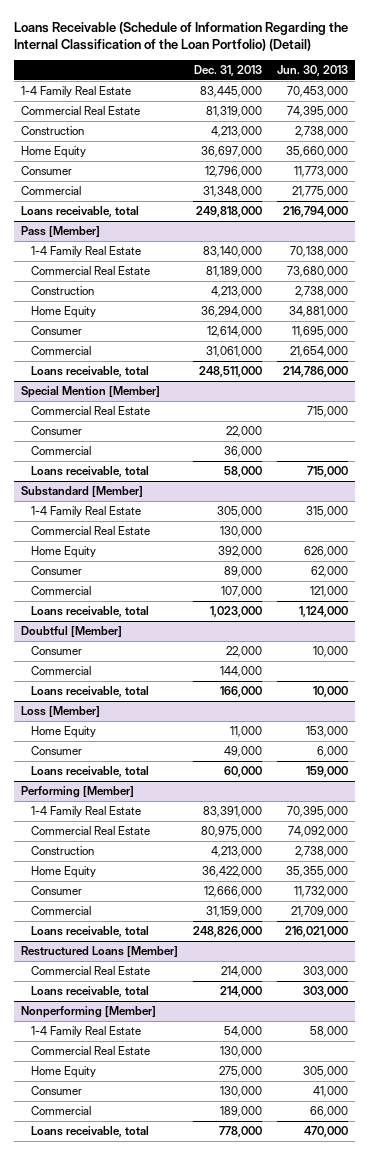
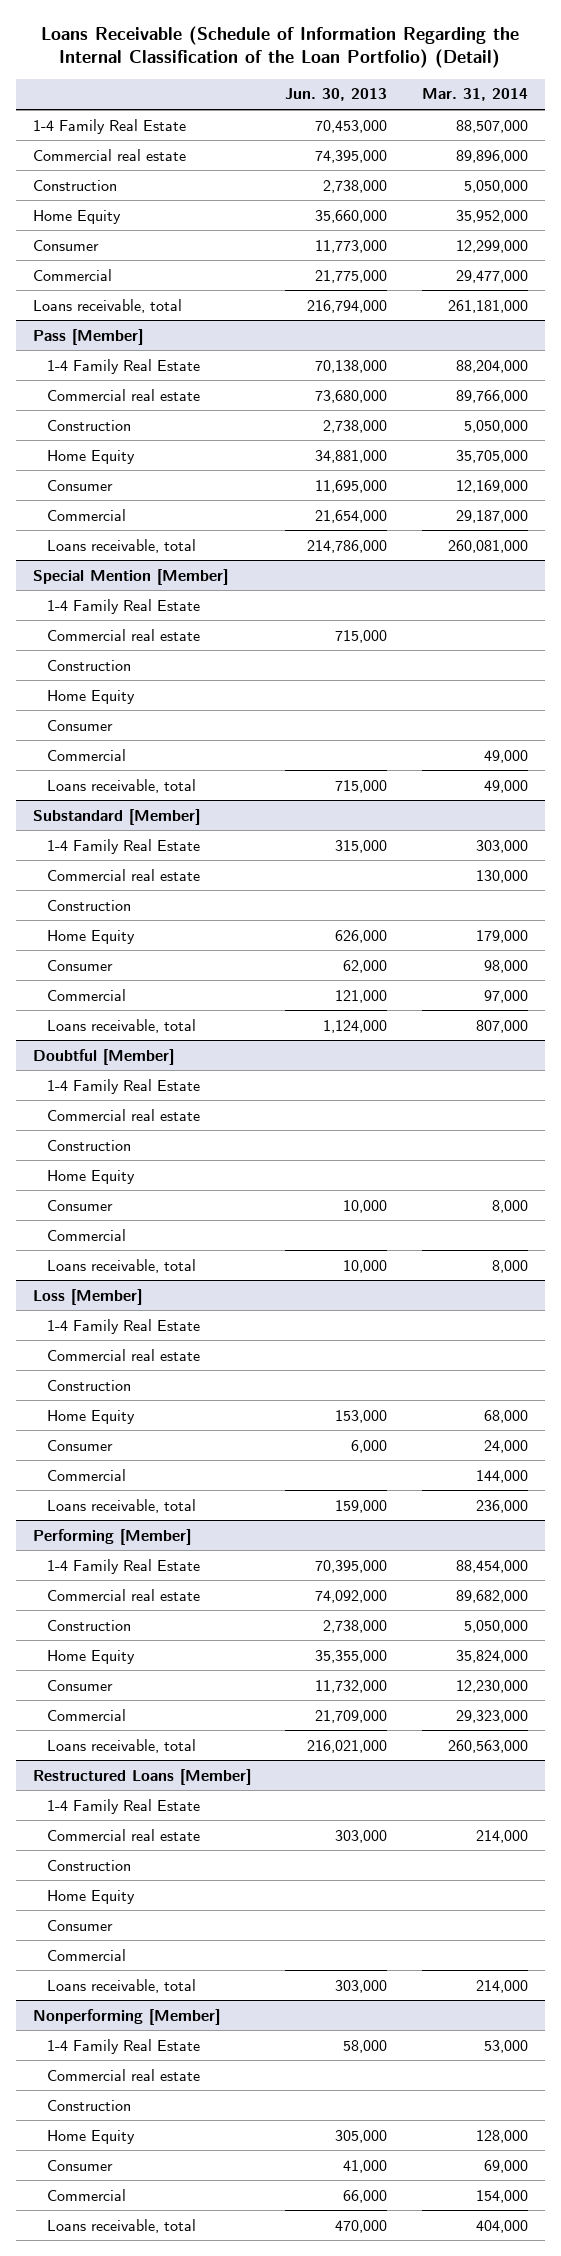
[194,65,263,77] Dec. 31, 2013 -> none
none -> [421,88,528,102] Mar. 31, 2014
[21,105,141,115] Commercial Real Estate -> [33,148,187,161] Commercial real estate
[31,265,151,275] Commercial Real Estate -> [47,388,201,401] Commercial real estate
none -> [47,598,201,614] 1-4 Family Real Estate
[31,405,151,415] Commercial Real Estate -> [47,628,201,641] Commercial real estate
none -> [47,659,132,671] Construction
none -> [47,689,136,704] Home Equity
[31,525,151,535] Commercial Real Estate -> [47,868,201,881] Commercial real estate
none -> [47,899,132,911] Construction
none -> [47,1078,201,1094] 1-4 Family Real Estate
none -> [47,1108,201,1121] Commercial real estate
none -> [47,1139,132,1151] Construction
none -> [47,1169,136,1184] Home Equity
none -> [47,1318,201,1334] 1-4 Family Real Estate
none -> [47,1348,201,1361] Commercial real estate
none -> [47,1379,132,1391] Construction
none -> [47,1468,127,1481] Commercial
[31,825,151,835] Commercial Real Estate -> [47,1588,201,1601] Commercial real estate
none -> [47,1798,201,1814] 1-4 Family Real Estate
[31,965,151,975] Commercial Real Estate -> [47,1828,201,1841] Commercial real estate
none -> [47,1859,132,1871] Construction
none -> [47,1889,136,1904] Home Equity
none -> [47,1919,114,1931] Consumer
none -> [47,1948,127,1961] Commercial
[31,1045,151,1055] Commercial Real Estate -> [47,2068,201,2081] Commercial real estate
none -> [47,2099,132,2111] Construction

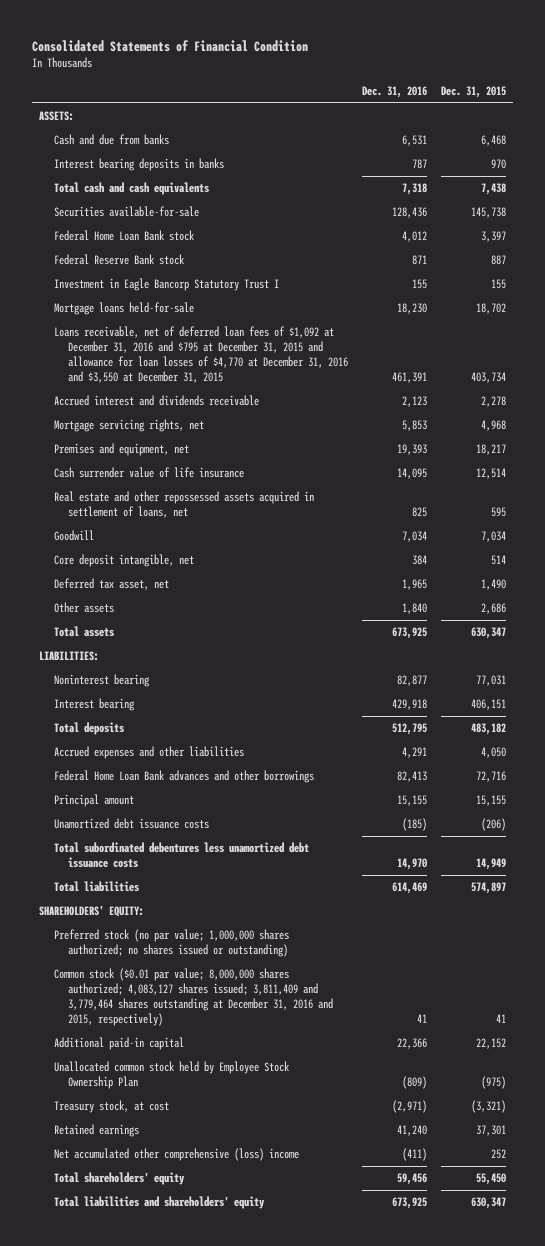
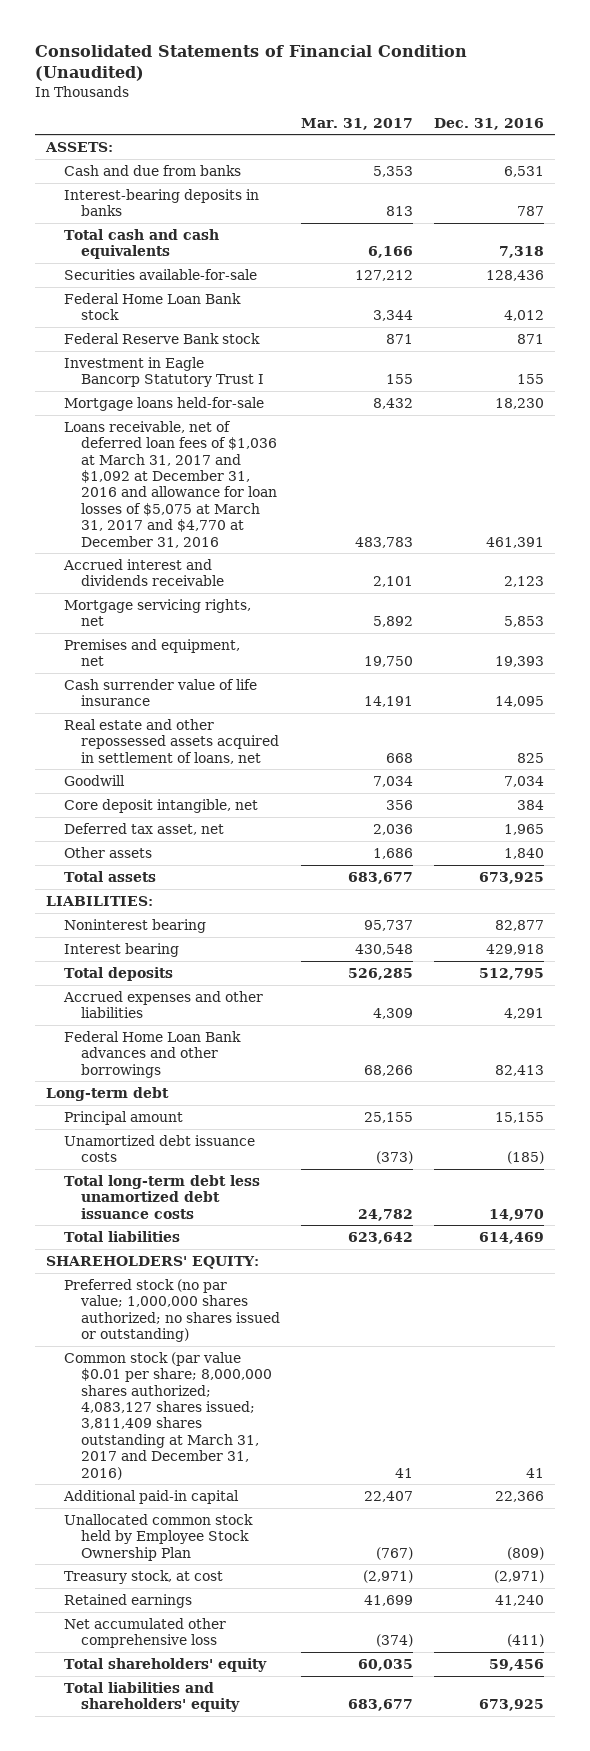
[32,39,309,52] Consolidated Statements of Financial Condition -> [35,44,468,82] Consolidated Statements of Financial Condition (Unaudited)
[440,86,506,99] Dec. 31, 2015 -> none
none -> [301,117,414,130] Mar. 31, 2017
[53,158,224,172] Interest bearing deposits in banks -> [63,188,259,217] Interest-bearing deposits in banks
[53,326,348,384] Loans receivable, net of deferred loan fees of $1,092 at December 31, 2016 and $795 at December 31, 2015 and allowance for loan losses of $4,770 at December 31, 2016 and $3,550 at December 31, 2015 -> [63,420,278,548] Loans receivable, net of deferred loan fees of $1,036 at March 31, 2017 and $1,092 at December 31, 2016 and allowance for loan losses of $5,075 at March 31, 2017 and $4,770 at December 31, 2016
none -> [45,1086,169,1101] Long-term debt
[53,842,309,869] Total subordinated debentures less unamortized debt issuance costs -> [63,1174,260,1219] Total long-term debt less unamortized debt issuance costs
[53,968,333,1027] Common stock ($0.01 par value; 8,000,000 shares authorized; 4,083,127 shares issued; 3,811,409 and 3,779,464 shares outstanding at December 31, 2016 and 2015, respectively) -> [63,1351,273,1480] Common stock (par value $0.01 per share; 8,000,000 shares authorized; 4,083,127 shares issued; 3,811,409 shares outstanding at March 31, 2017 and December 31, 2016)
[53,1148,299,1162] Net accumulated other comprehensive (loss) income -> [63,1617,226,1649] Net accumulated other comprehensive loss

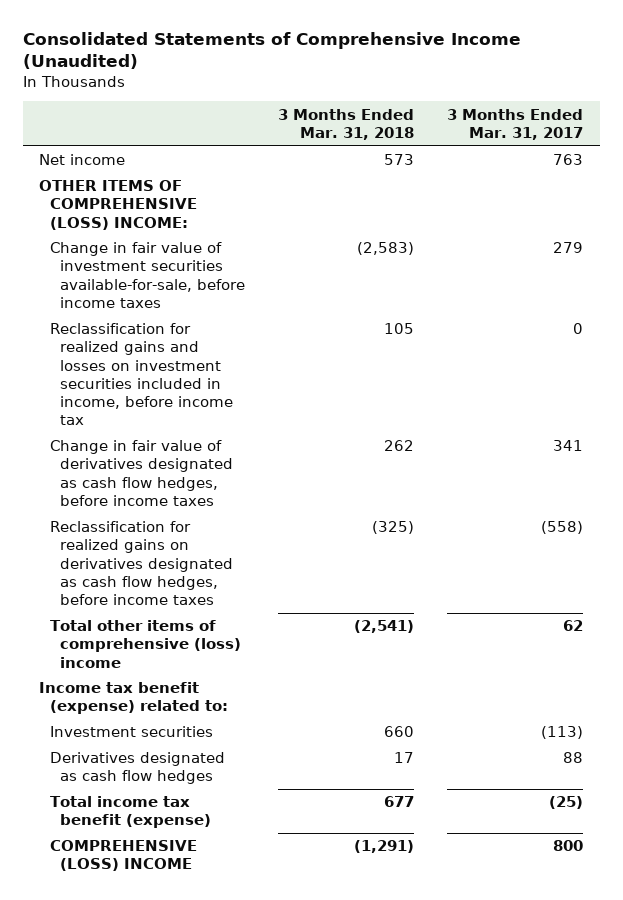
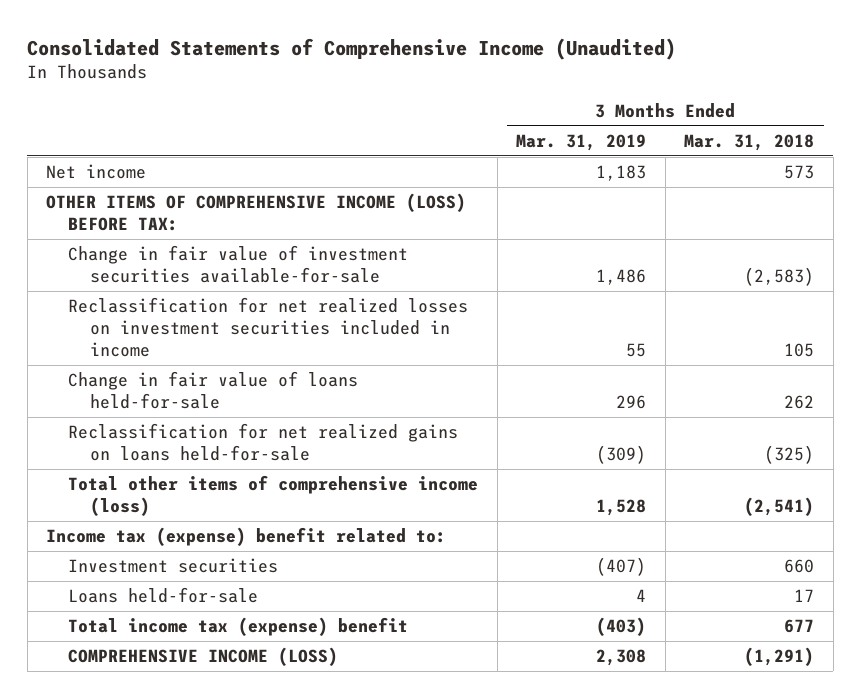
[447,108,584,140] 3 Months Ended Mar. 31, 2017 -> none
none -> [516,133,647,151] Mar. 31, 2019
[39,180,197,230] OTHER ITEMS OF COMPREHENSIVE (LOSS) INCOME: -> [46,193,467,232] OTHER ITEMS OF COMPREHENSIVE INCOME (LOSS) BEFORE TAX:
[49,242,246,308] Change in fair value of investment securities available-for-sale, before income taxes -> [68,245,409,284] Change in fair value of investment securities available-for-sale
[49,323,234,426] Reclassification for realized gains and losses on investment securities included in income, before income tax -> [68,297,469,357] Reclassification for net realized losses on investment securities included in income
[49,440,234,506] Change in fair value of derivatives designated as cash flow hedges, before income taxes -> [68,371,359,410] Change in fair value of loans held-for-sale
[49,521,234,605] Reclassification for realized gains on derivatives designated as cash flow hedges, before income taxes -> [68,423,459,462] Reclassification for net realized gains on loans held-for-sale
[49,620,242,668] Total other items of comprehensive (loss) income -> [68,475,479,517] Total other items of comprehensive income (loss)
[39,682,228,715] Income tax benefit (expense) related to: -> [46,527,447,547] Income tax (expense) benefit related to:
[49,752,225,785] Derivatives designated as cash flow hedges -> [68,587,259,604] Loans held-for-sale
[49,796,212,829] Total income tax benefit (expense) -> [68,617,409,637] Total income tax (expense) benefit
[49,840,197,872] COMPREHENSIVE (LOSS) INCOME -> [68,647,339,667] COMPREHENSIVE INCOME (LOSS)

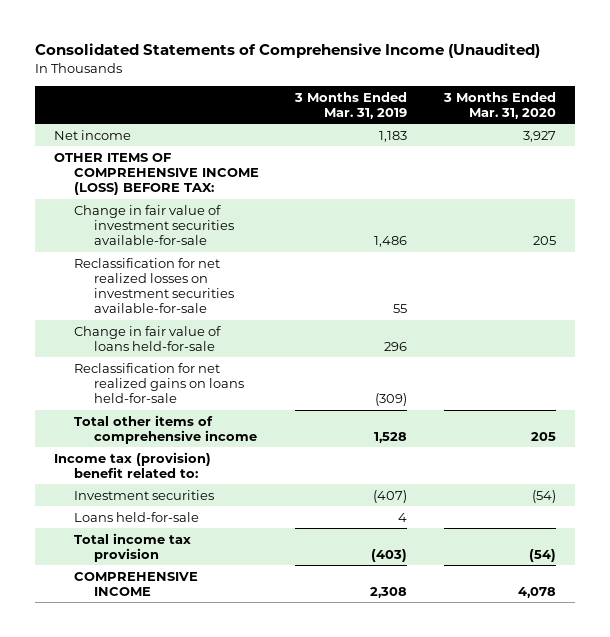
[684,133,815,151] Mar. 31, 2018 -> none
none -> [443,91,557,119] 3 Months Ended Mar. 31, 2020
[68,297,469,357] Reclassification for net realized losses on investment securities included in income -> [73,257,234,313] Reclassification for net realized losses on investment securities available-for-sale
[68,475,479,517] Total other items of comprehensive income (loss) -> [73,414,257,444] Total other items of comprehensive income
[46,527,447,547] Income tax (expense) benefit related to: -> [53,451,211,478] Income tax (provision) benefit related to:
[68,617,409,637] Total income tax (expense) benefit -> [73,532,191,562] Total income tax provision
[68,647,339,667] COMPREHENSIVE INCOME (LOSS) -> [73,571,198,596] COMPREHENSIVE INCOME

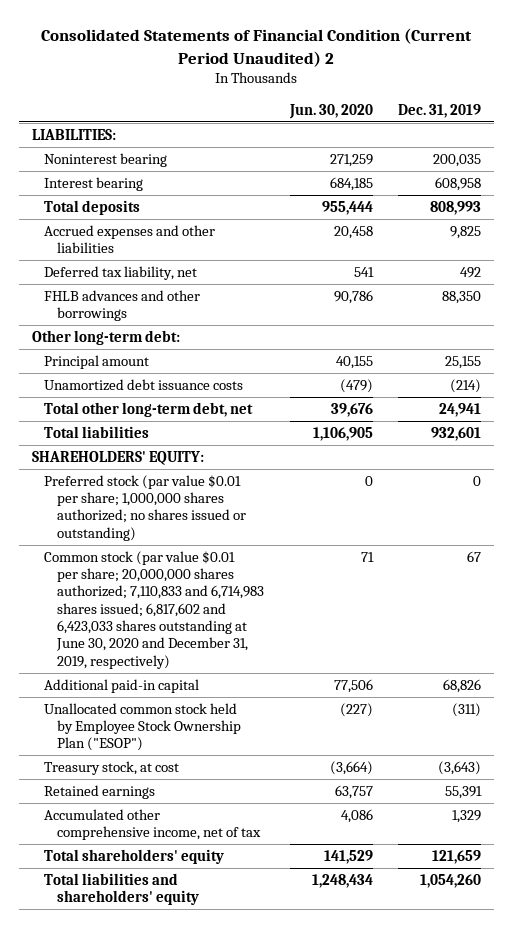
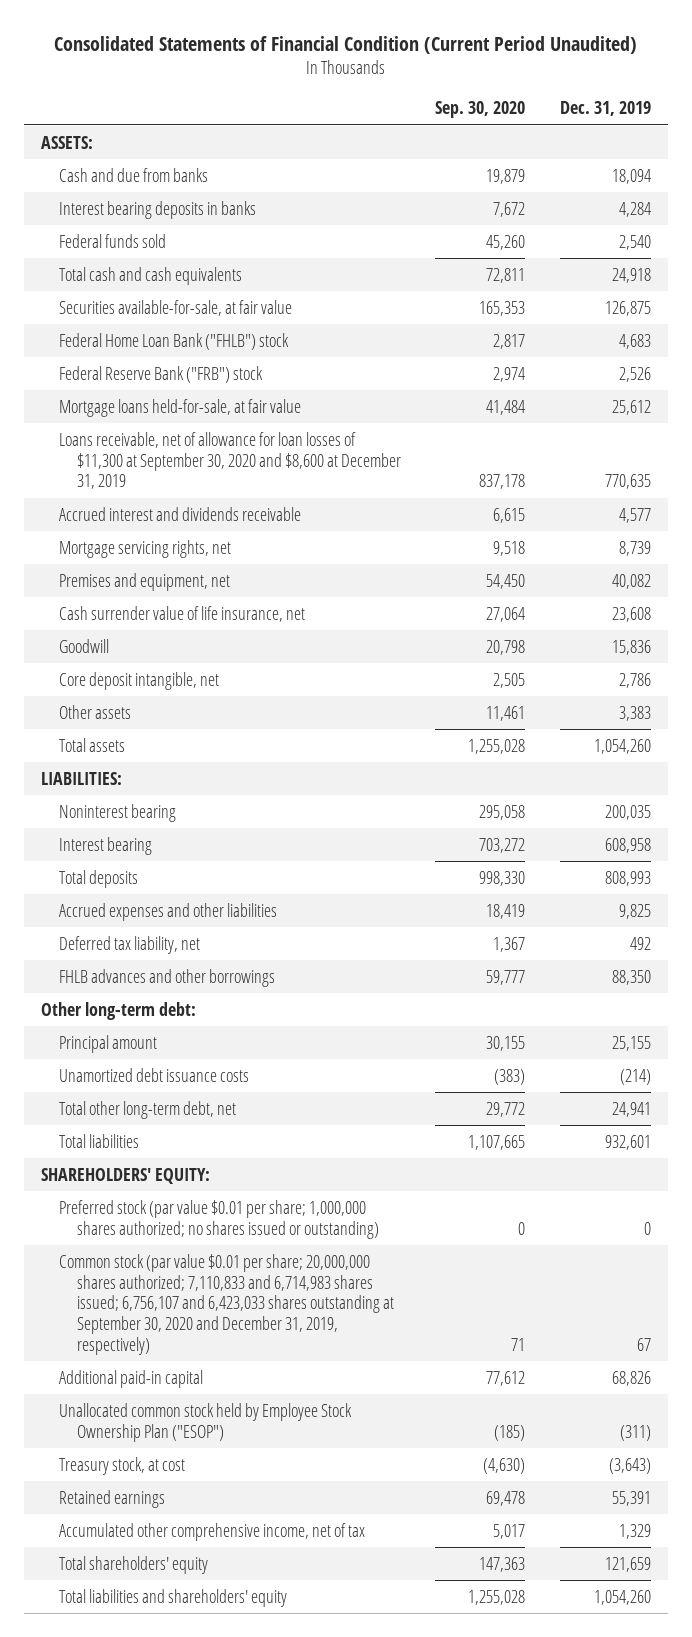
[41,28,473,67] Consolidated Statements of Financial Condition (Current Period Unaudited) 2 -> [53,35,637,54] Consolidated Statements of Financial Condition (Current Period Unaudited)
[288,103,373,119] Jun. 30, 2020 -> none
none -> [435,101,526,119] Sep. 30, 2020
none -> [40,135,93,149] ASSETS:
none -> [58,167,208,182] Cash and due from banks
none -> [58,200,256,219] Interest bearing deposits in banks
none -> [58,233,166,248] Federal funds sold
none -> [58,266,242,285] Total cash and cash equivalents
none -> [58,299,292,316] Securities available-for-sale, at fair value
none -> [58,332,289,350] Federal Home Loan Bank ("FHLB") stock
none -> [58,365,263,383] Federal Reserve Bank ("FRB") stock
none -> [58,398,301,417] Mortgage loans held-for-sale, at fair value
none -> [58,431,401,490] Loans receivable, net of allowance for loan losses of $11,300 at September 30, 2020 and $8,600 at December 31, 2019
none -> [58,506,301,521] Accrued interest and dividends receivable
none -> [58,539,231,558] Mortgage servicing rights, net
none -> [58,572,230,591] Premises and equipment, net
none -> [58,605,305,622] Cash surrender value of life insurance, net
none -> [58,638,109,653] Goodwill
none -> [58,671,219,690] Core deposit intangible, net
none -> [58,704,131,719] Other assets
none -> [58,737,125,752] Total assets
[44,550,264,669] Common stock (par value $0.01 per share; 20,000,000 shares authorized; 7,110,833 and 6,714,983 shares issued; 6,817,602 and 6,423,033 shares outstanding at June 30, 2020 and December 31, 2019, respectively) -> [58,1253,394,1355] Common stock (par value $0.01 per share; 20,000,000 shares authorized; 7,110,833 and 6,714,983 shares issued; 6,756,107 and 6,423,033 shares outstanding at September 30, 2020 and December 31, 2019, respectively)

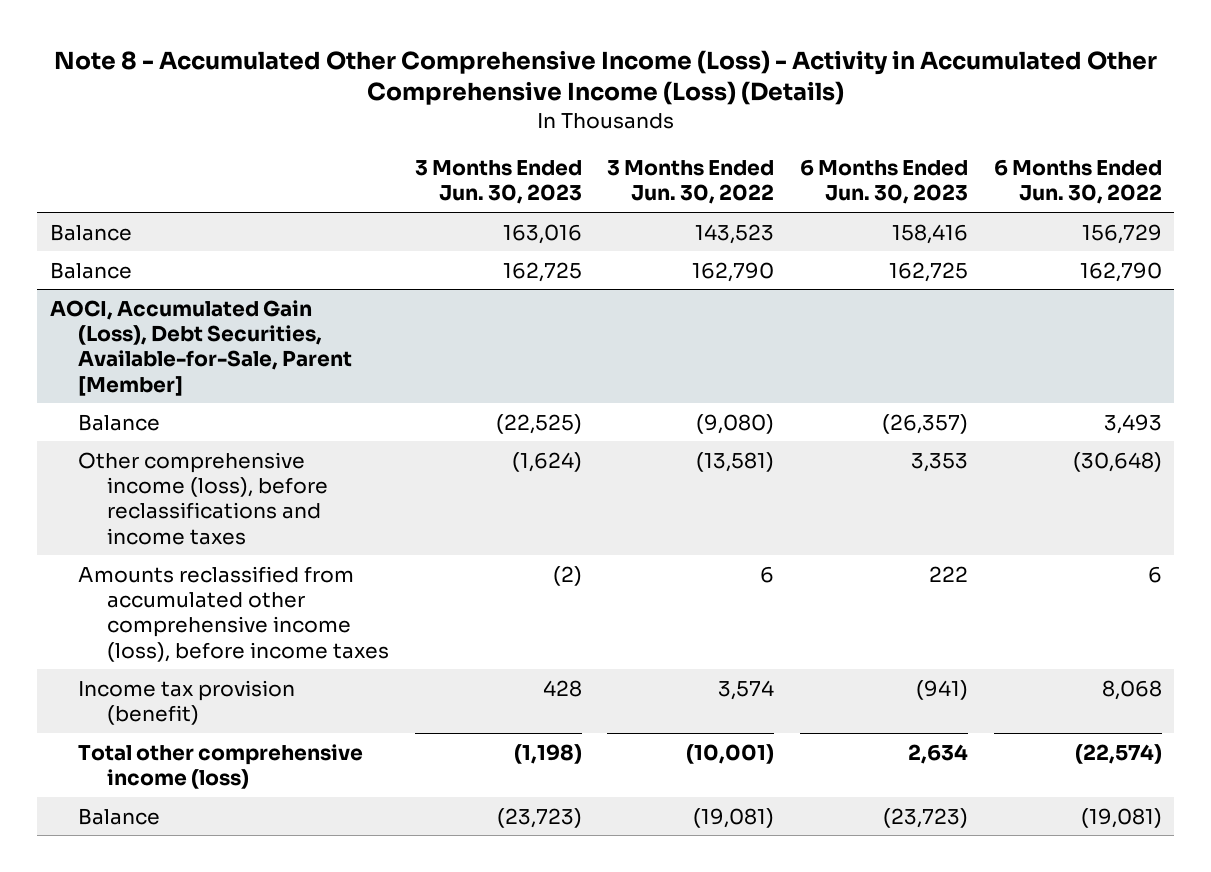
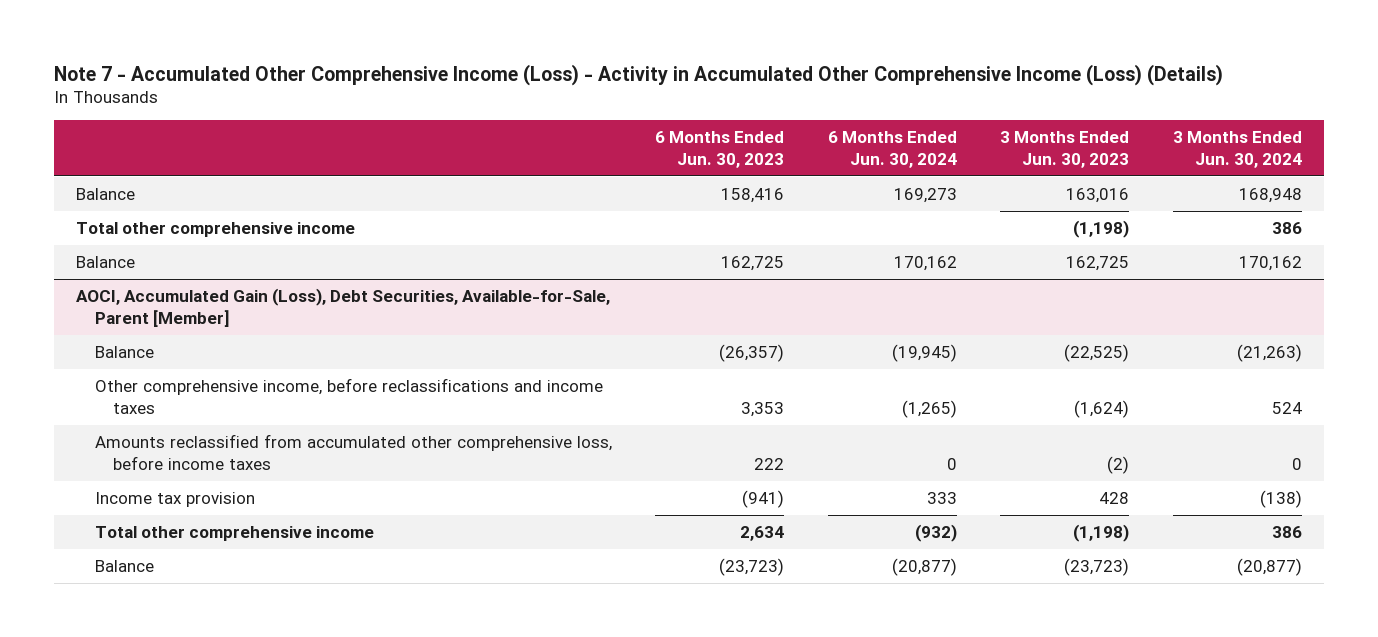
[53,49,1157,106] Note 8 - Accumulated Other Comprehensive Income (Loss) - Activity in Accumulated Other Comprehensive Income (Loss) (Details) -> [54,63,1224,86] Note 7 - Accumulated Other Comprehensive Income (Loss) - Activity in Accumulated Other Comprehensive Income (Loss) (Details)
[607,159,775,205] 3 Months Ended Jun. 30, 2022 -> none
[993,158,1162,205] 6 Months Ended Jun. 30, 2022 -> none
none -> [827,131,957,168] 6 Months Ended Jun. 30, 2024
none -> [1172,131,1302,168] 3 Months Ended Jun. 30, 2024
none -> [75,222,355,238] Total other comprehensive income
[78,451,328,545] Other comprehensive income (loss), before reclassifications and income taxes -> [94,378,603,414] Other comprehensive income, before reclassifications and income taxes
[78,565,389,662] Amounts reclassified from accumulated other comprehensive income (loss), before income taxes -> [94,434,612,470] Amounts reclassified from accumulated other comprehensive loss, before income taxes
[78,679,296,725] Income tax provision (benefit) -> [94,492,255,508] Income tax provision
[78,743,364,789] Total other comprehensive income (loss) -> [94,526,374,542] Total other comprehensive income

